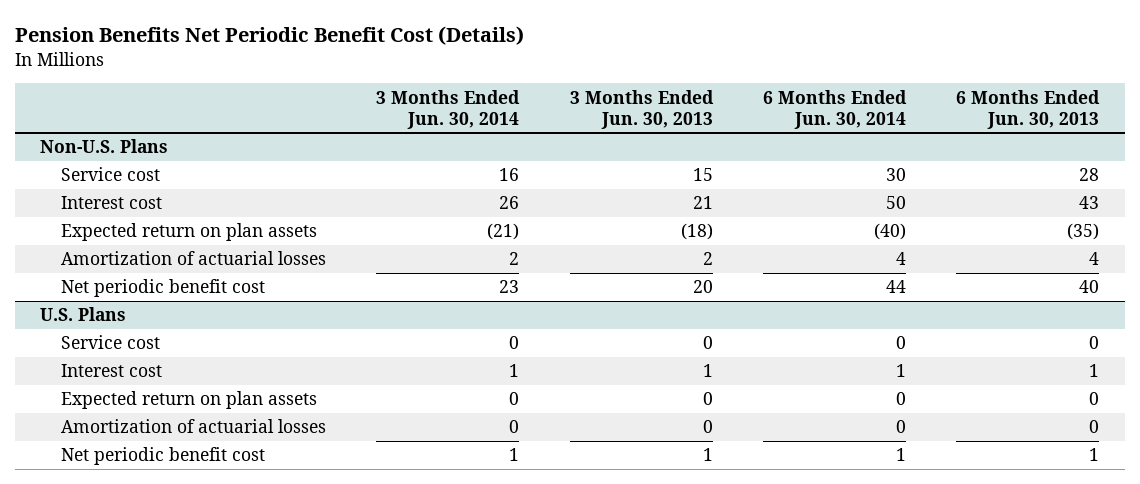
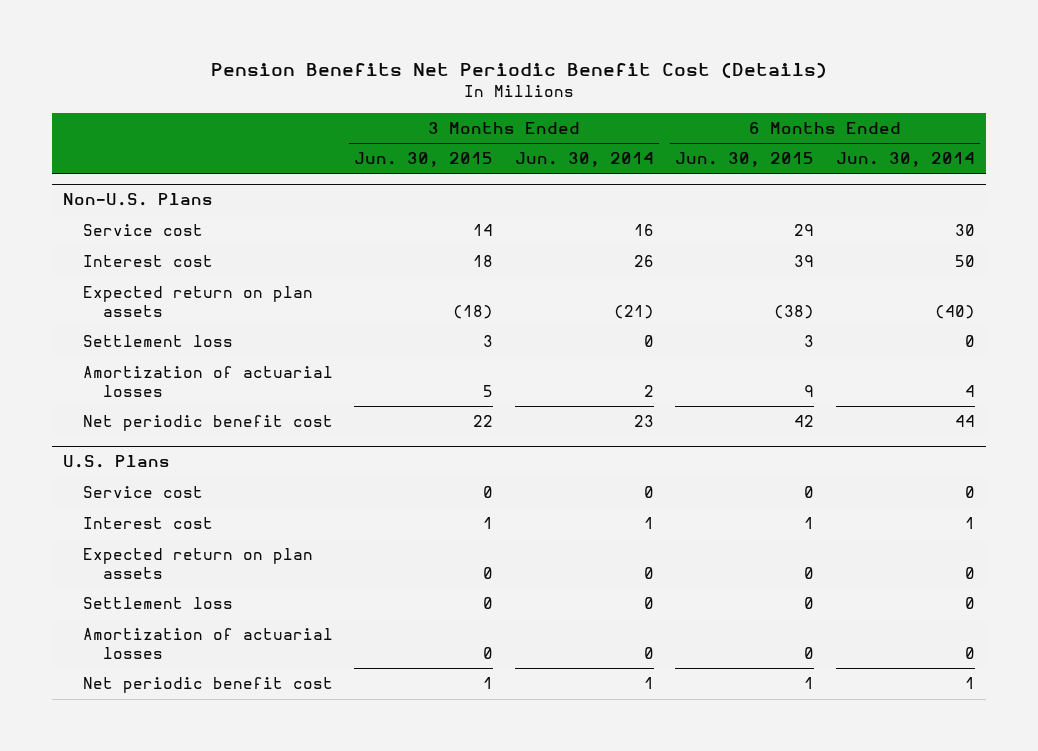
[569,89,714,129] 3 Months Ended Jun. 30, 2013 -> none
[956,89,1101,129] 6 Months Ended Jun. 30, 2013 -> none
none -> [354,152,494,168] Jun. 30, 2015
none -> [675,152,815,168] Jun. 30, 2015
none -> [82,335,233,348] Settlement loss
none -> [82,597,233,610] Settlement loss

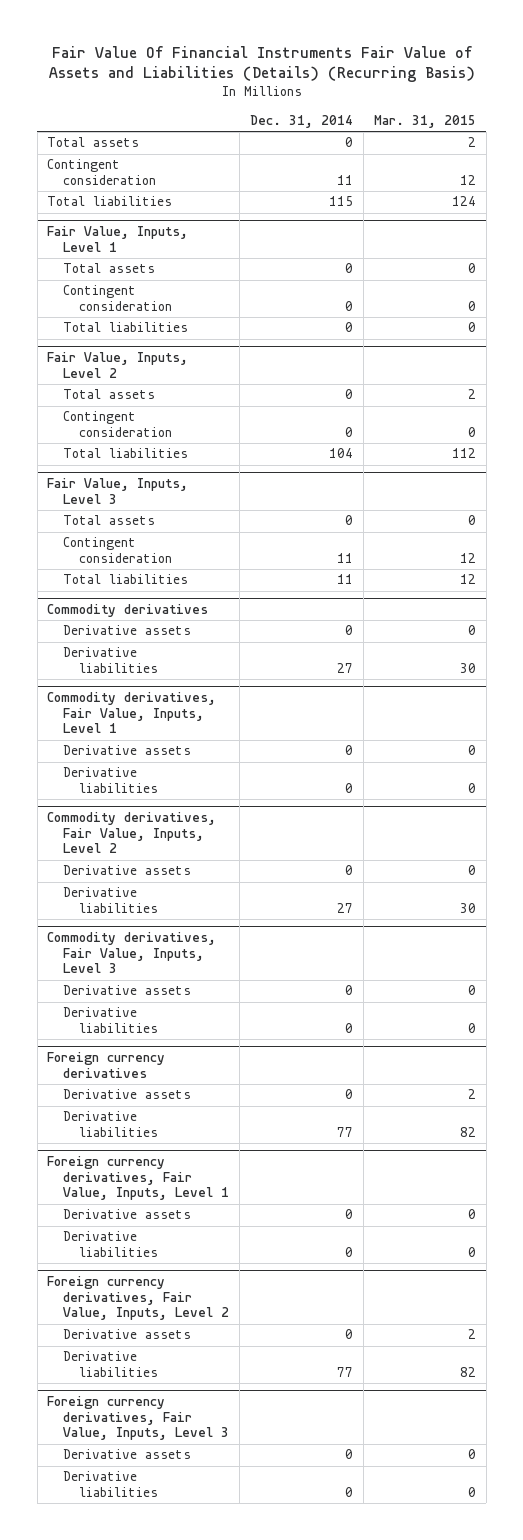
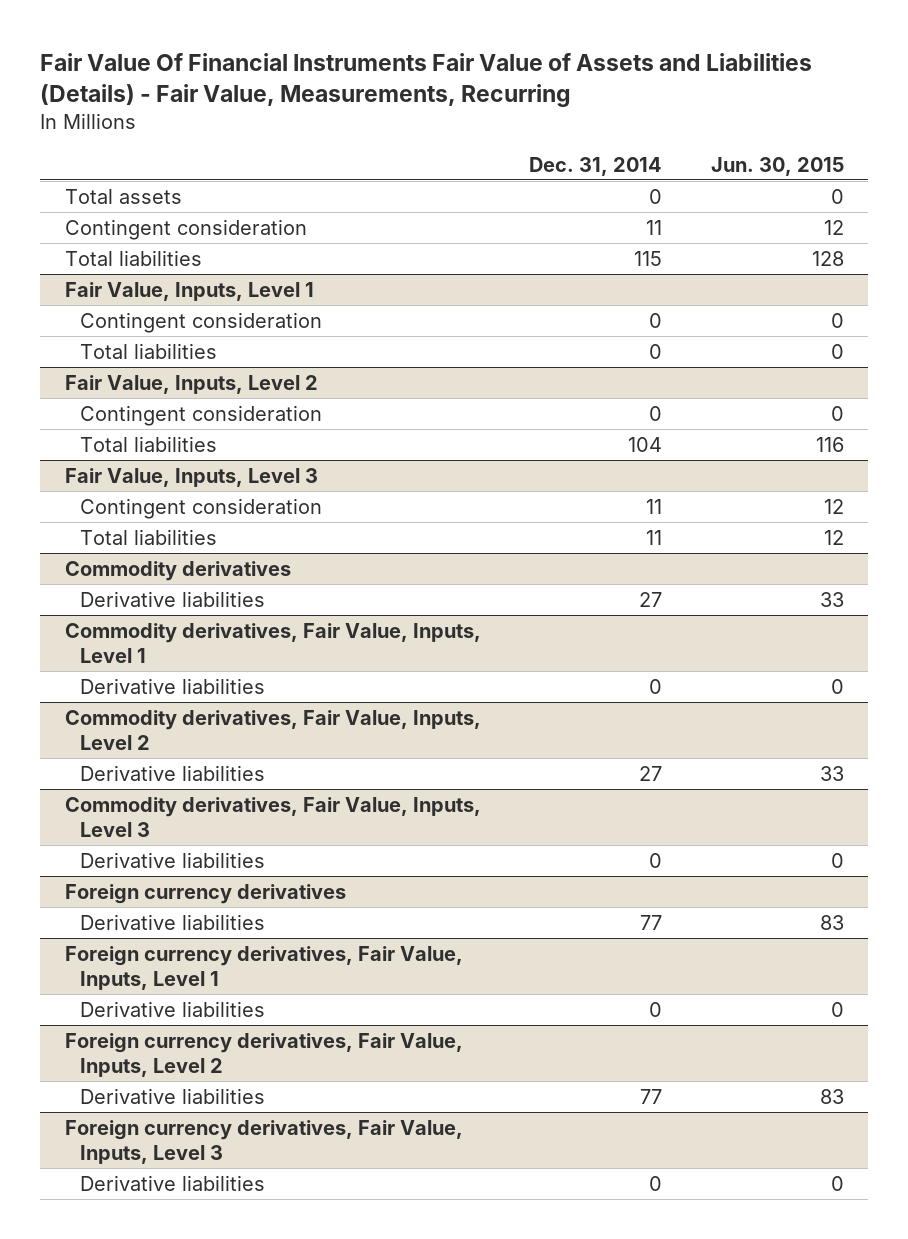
[48,45,475,83] Fair Value Of Financial Instruments Fair Value of Assets and Liabilities (Details) (Recurring Basis) -> [40,53,813,108] Fair Value Of Financial Instruments Fair Value of Assets and Liabilities (Details) - Fair Value, Measurements, Recurring
[373,115,476,129] Mar. 31, 2015 -> none
none -> [710,156,844,176] Jun. 30, 2015
[63,263,156,274] Total assets -> none
[63,389,156,400] Total assets -> none
[63,515,156,526] Total assets -> none
[63,625,192,636] Derivative assets -> none
[63,745,192,756] Derivative assets -> none
[63,865,192,876] Derivative assets -> none
[63,985,192,996] Derivative assets -> none
[63,1089,192,1100] Derivative assets -> none
[63,1209,192,1220] Derivative assets -> none
[63,1329,192,1340] Derivative assets -> none
[63,1449,192,1460] Derivative assets -> none

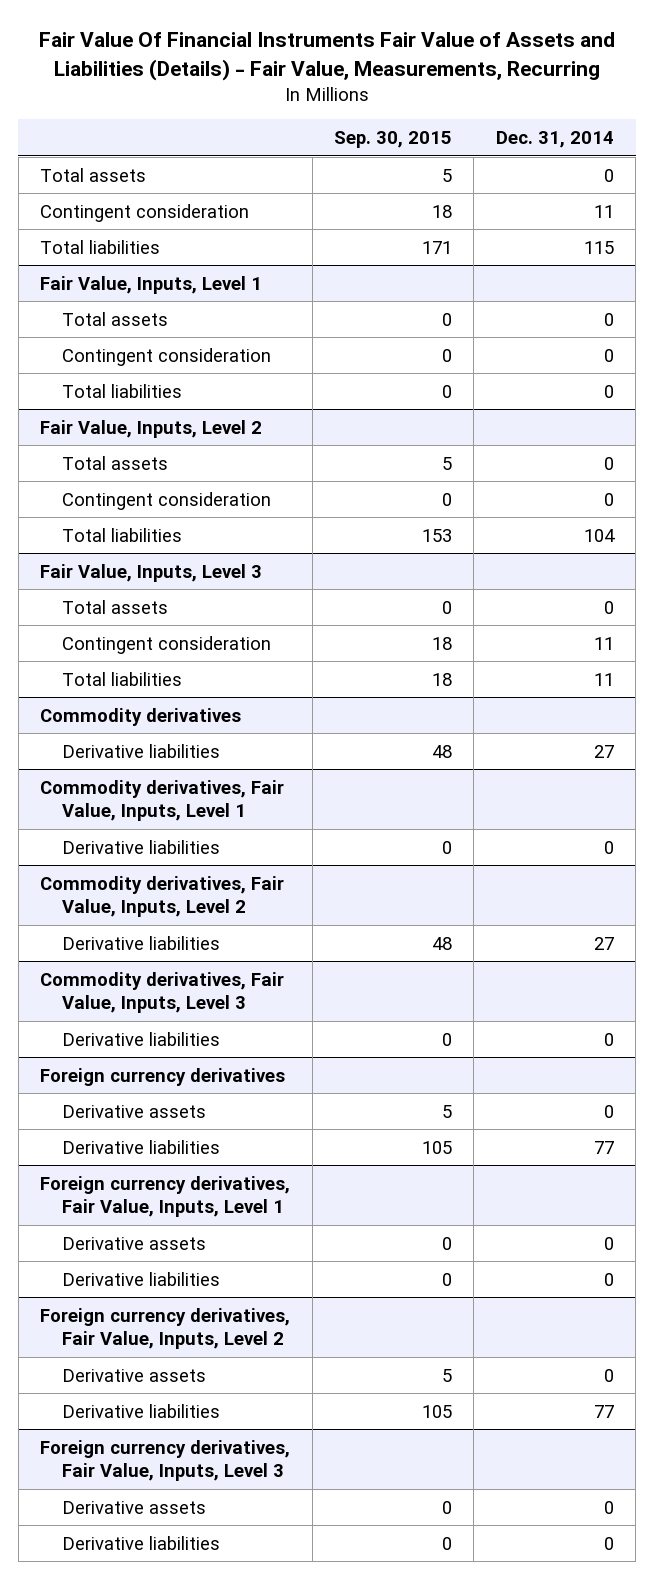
[710,156,844,176] Jun. 30, 2015 -> none
none -> [333,130,452,148] Sep. 30, 2015
none -> [62,311,169,326] Total assets
none -> [62,455,169,470] Total assets
none -> [62,599,169,614] Total assets
none -> [62,1104,207,1118] Derivative assets
none -> [62,1236,207,1250] Derivative assets
none -> [62,1368,207,1382] Derivative assets
none -> [62,1500,207,1514] Derivative assets

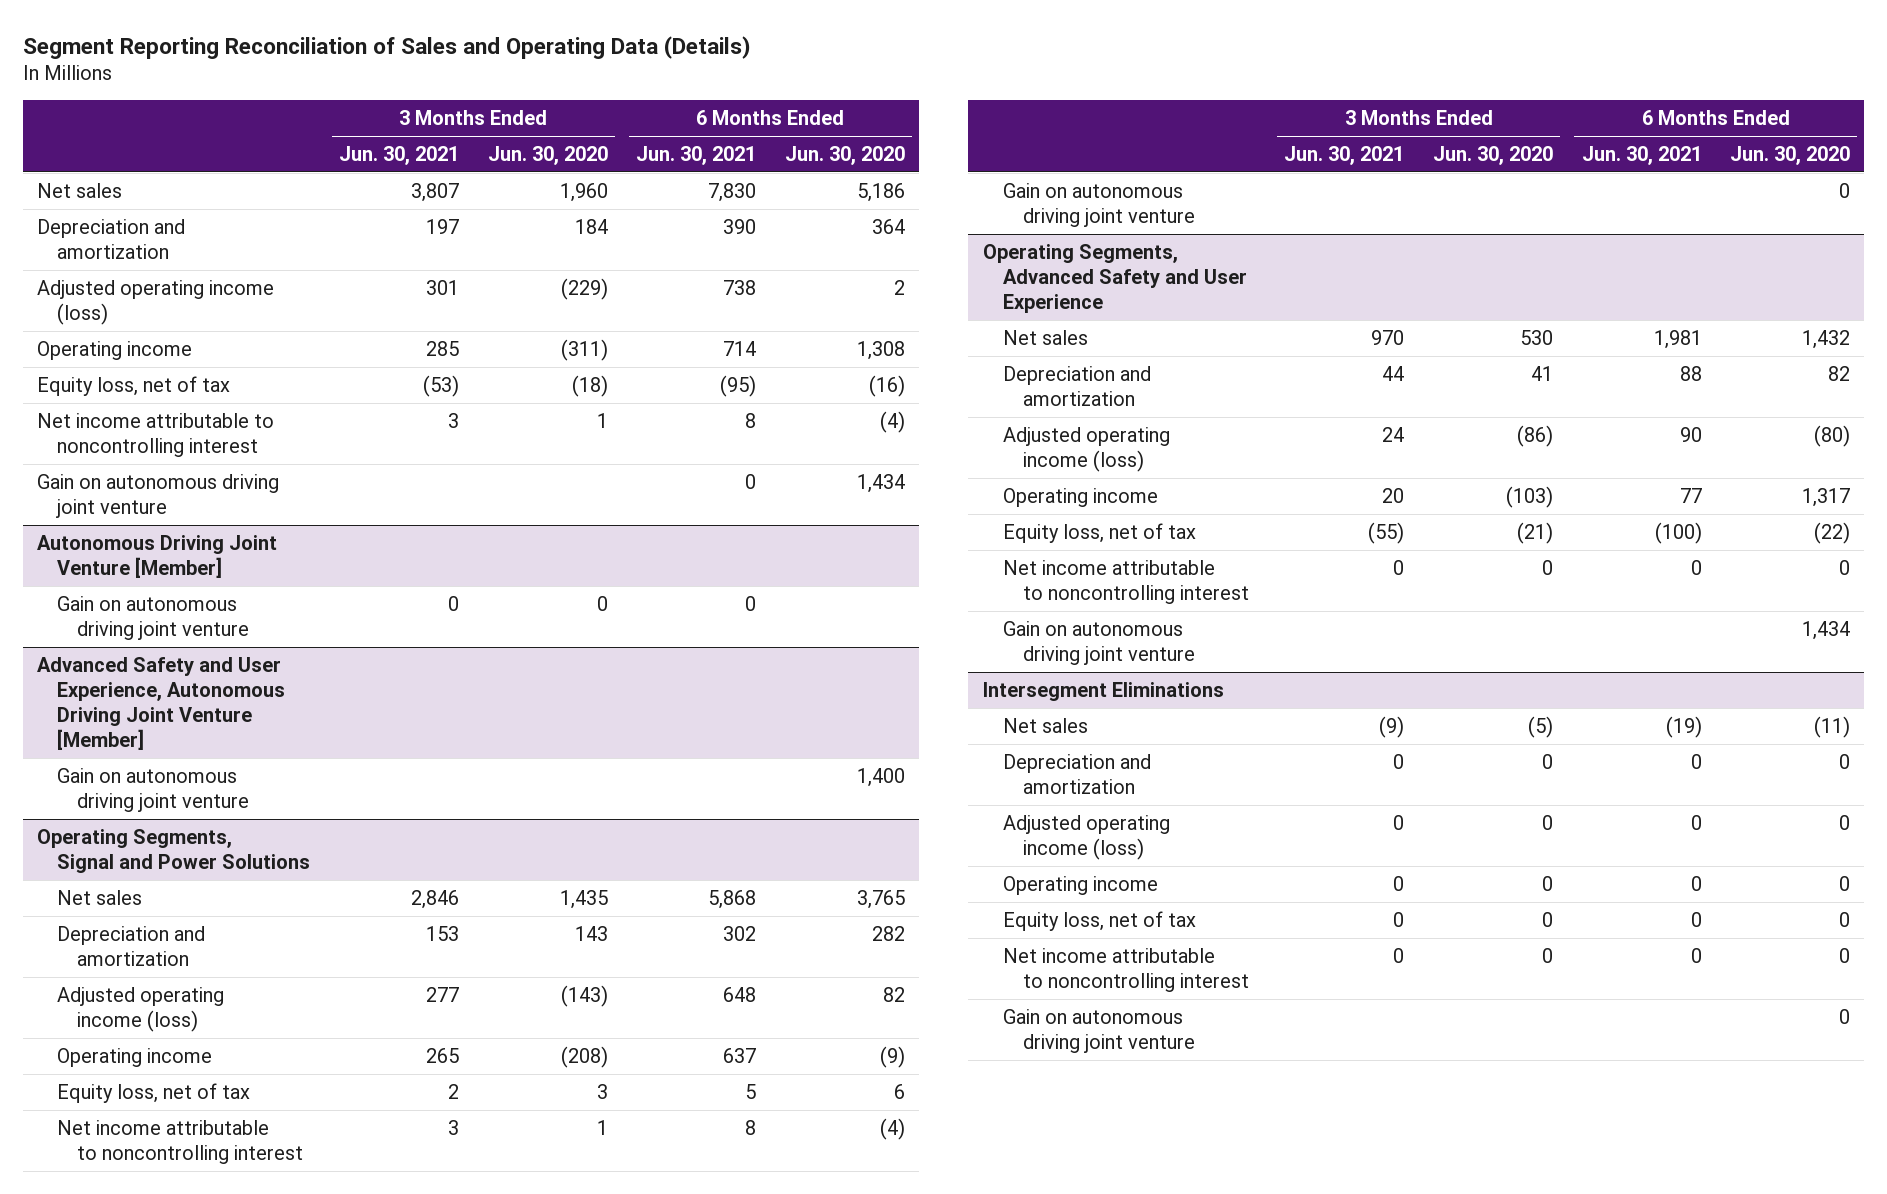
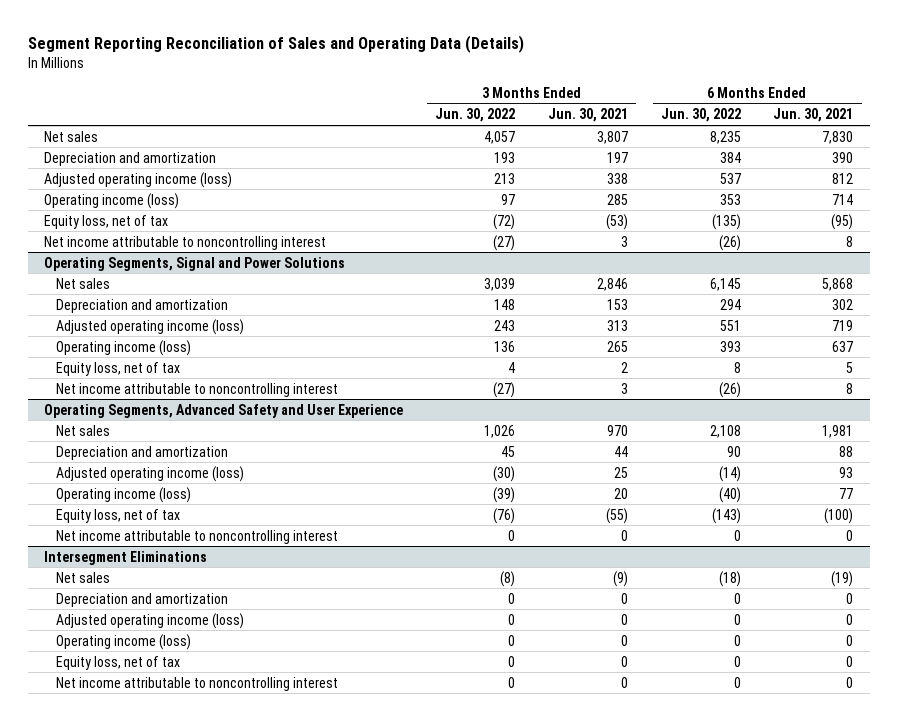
[487,146,608,166] Jun. 30, 2020 -> none
[784,146,905,166] Jun. 30, 2020 -> none
none -> [435,108,516,123] Jun. 30, 2022
none -> [660,108,741,123] Jun. 30, 2022
[425,279,459,295] 301 -> [607,172,629,184] 338
[723,279,757,295] 738 -> [832,172,854,184] 812
[37,340,193,360] Operating income -> [43,192,179,209] Operating income (loss)
[37,473,280,518] Gain on autonomous driving joint venture -> none
[37,534,278,578] Autonomous Driving Joint Venture [Member] -> none
[57,595,250,640] Gain on autonomous driving joint venture -> none
[37,656,286,751] Advanced Safety and User Experience, Autonomous Driving Joint Venture [Member] -> none
[57,767,250,812] Gain on autonomous driving joint venture -> none
[425,986,459,1002] 277 -> [607,319,629,331] 313
[723,986,757,1002] 648 -> [832,319,854,331] 719
[57,1047,213,1067] Operating income -> [55,339,191,356] Operating income (loss)
[1002,182,1195,227] Gain on autonomous driving joint venture -> none
[1382,426,1405,442] 24 -> [614,466,629,478] 25
[1679,426,1702,442] 90 -> [839,466,854,478] 93
[1002,487,1158,507] Operating income -> [55,486,191,503] Operating income (loss)
[1002,620,1195,665] Gain on autonomous driving joint venture -> none
[1002,875,1158,895] Operating income -> [55,633,191,650] Operating income (loss)
[1002,1008,1195,1053] Gain on autonomous driving joint venture -> none

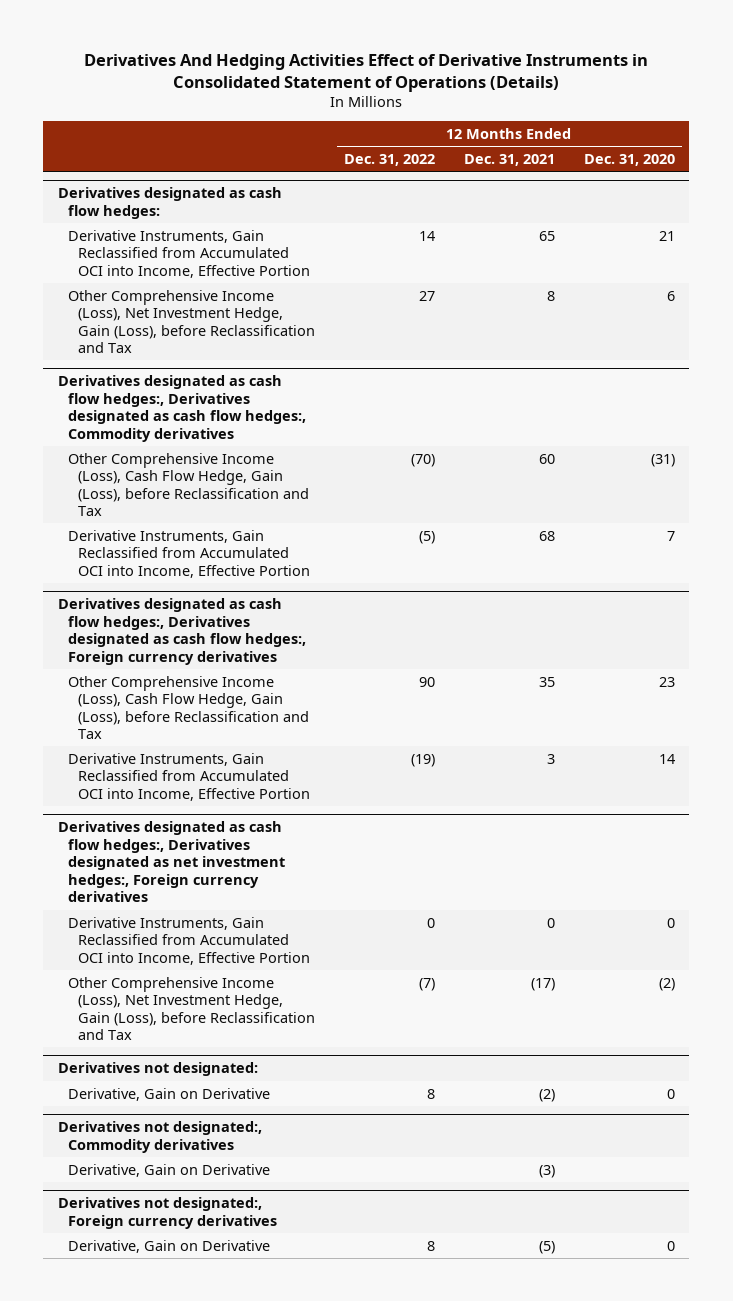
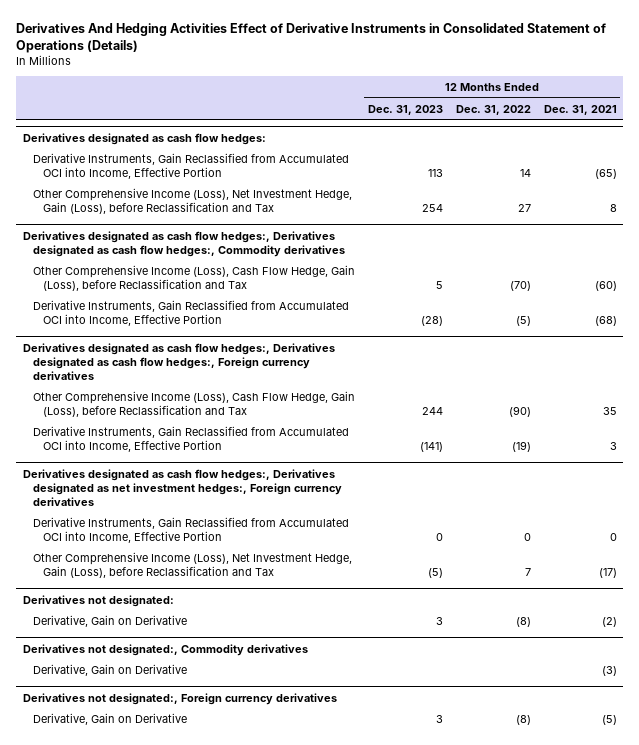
[583,153,675,166] Dec. 31, 2020 -> none
none -> [367,104,443,115] Dec. 31, 2023
[538,230,555,241] 65 -> [594,168,617,179] (65)
[538,453,555,464] 60 -> [594,280,617,291] (60)
[538,530,555,541] 68 -> [594,315,617,326] (68)
[418,676,435,687] 90 -> [508,405,531,417] (90)
[418,977,435,991] (7) -> [524,567,531,576] 7
[426,1088,435,1099] 8 -> [515,616,531,627] (8)
[426,1240,435,1251] 8 -> [515,714,531,725] (8)

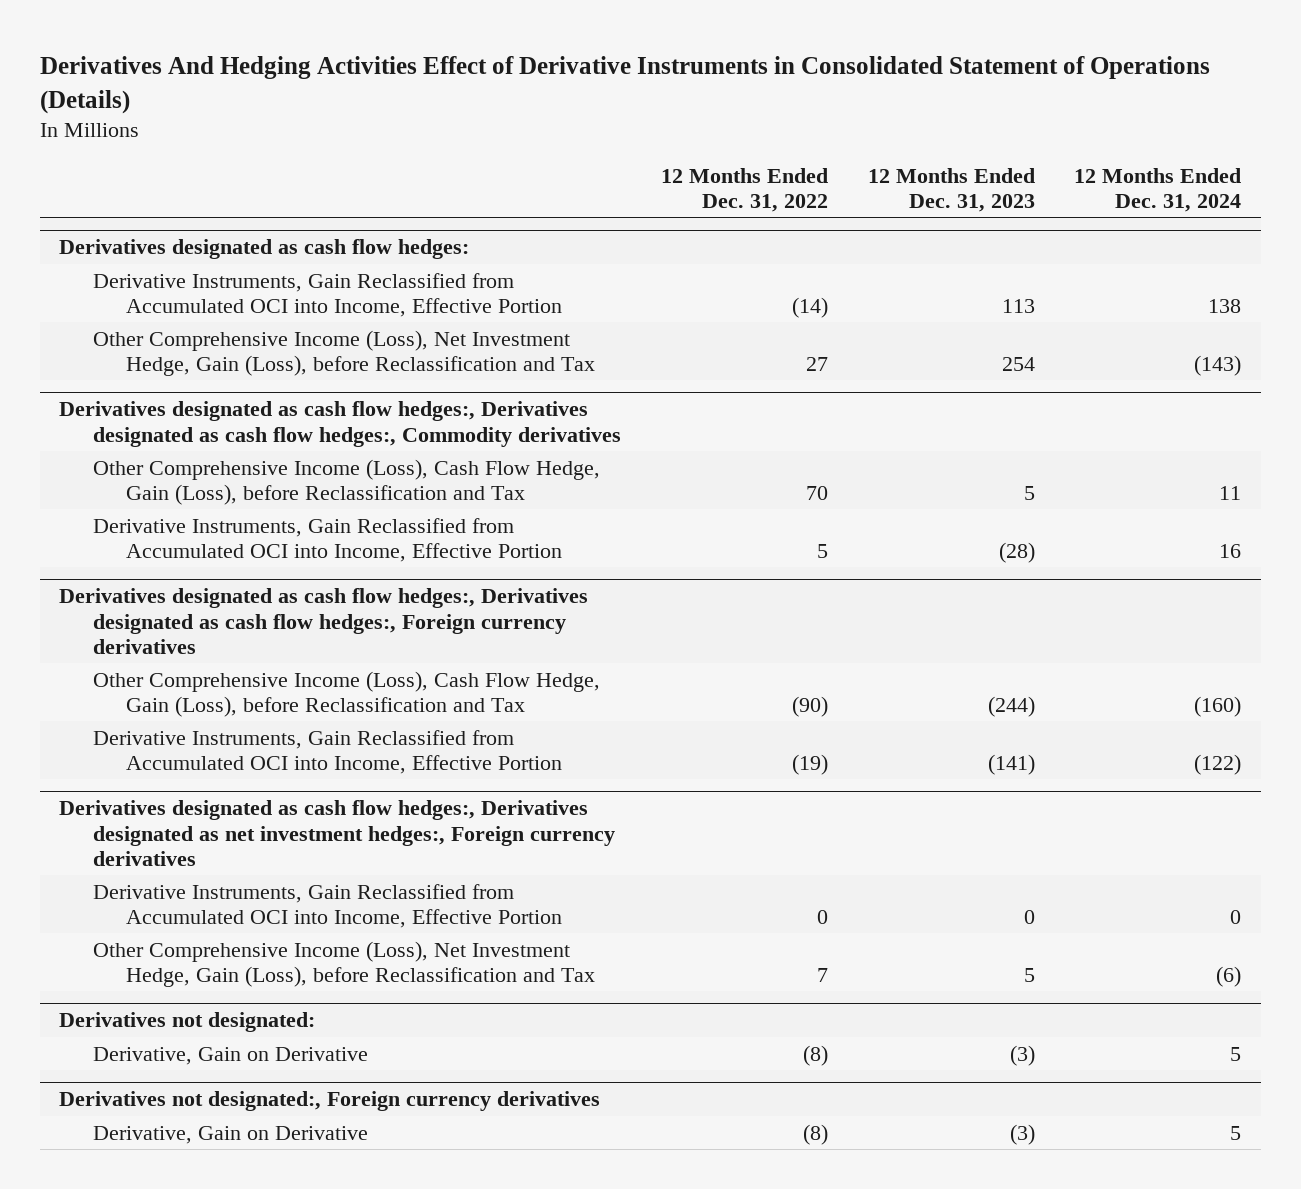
[543,104,617,115] Dec. 31, 2021 -> none
none -> [1074,167,1242,212] 12 Months Ended Dec. 31, 2024
[519,168,531,177] 14 -> [791,296,828,318] (14)
[509,280,531,291] (70) -> [805,485,828,500] 70
[515,315,531,326] (5) -> [816,543,828,558] 5
[421,406,443,415] 244 -> [987,695,1035,717] (244)
[427,567,443,578] (5) -> [1023,967,1035,982] 5
[22,643,308,656] Derivatives not designated:, Commodity derivatives -> none
[32,663,187,676] Derivative, Gain on Derivative -> none
[435,616,443,625] 3 -> [1009,1044,1035,1066] (3)
[435,714,443,723] 3 -> [1009,1123,1035,1145] (3)

